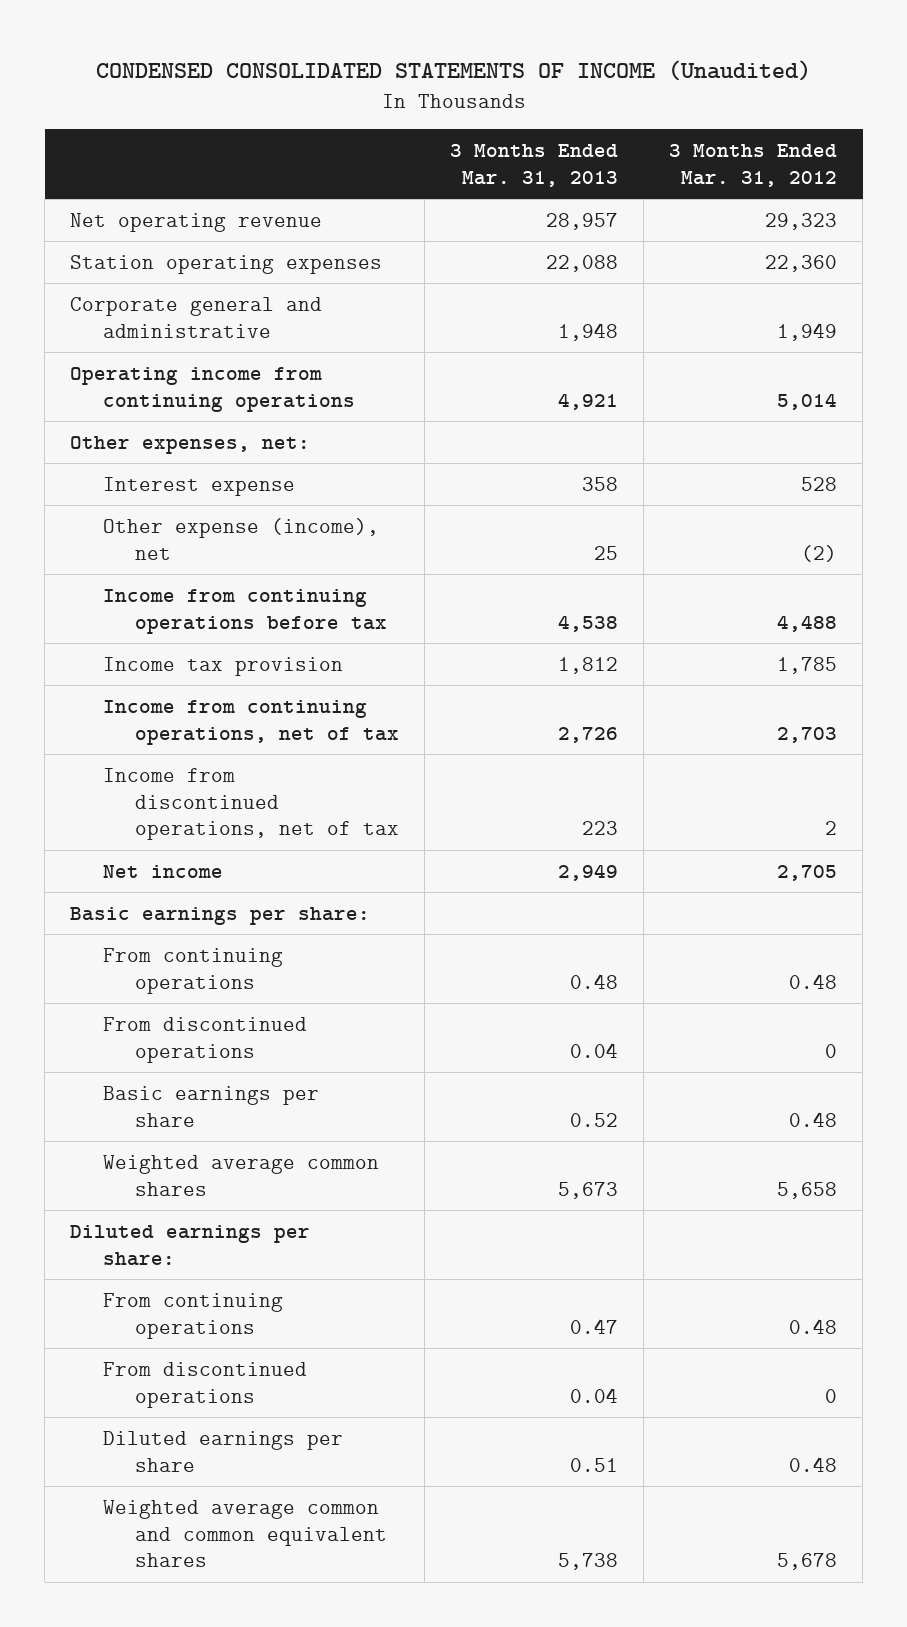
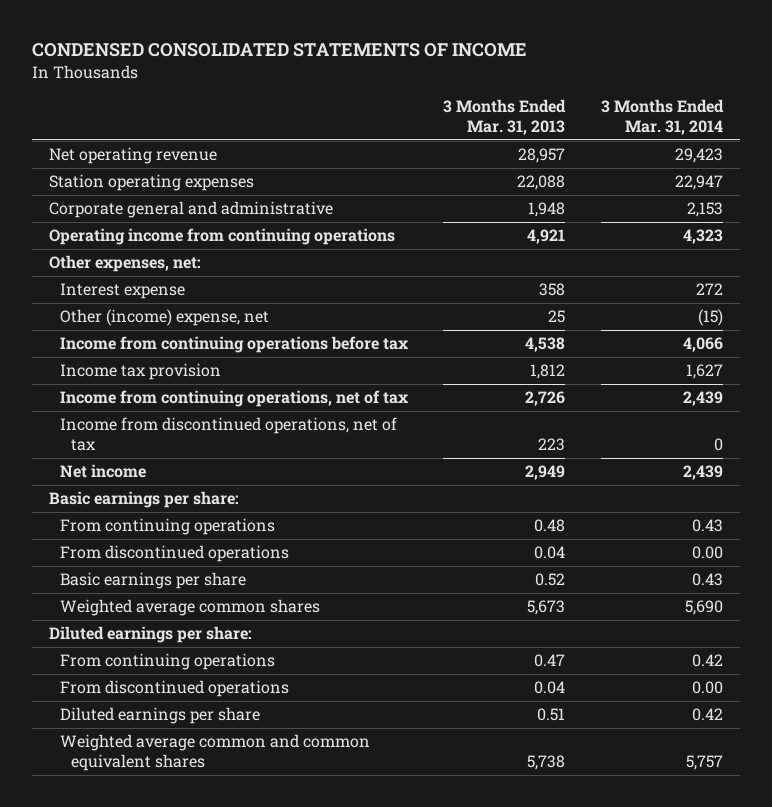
[95,60,811,82] CONDENSED CONSOLIDATED STATEMENTS OF INCOME (Unaudited) -> [31,43,527,58] CONDENSED CONSOLIDATED STATEMENTS OF INCOME
[669,143,838,187] 3 Months Ended Mar. 31, 2012 -> none
none -> [600,99,724,136] 3 Months Ended Mar. 31, 2014
[102,517,379,560] Other expense (income), net -> [60,309,270,327] Other (income) expense, net

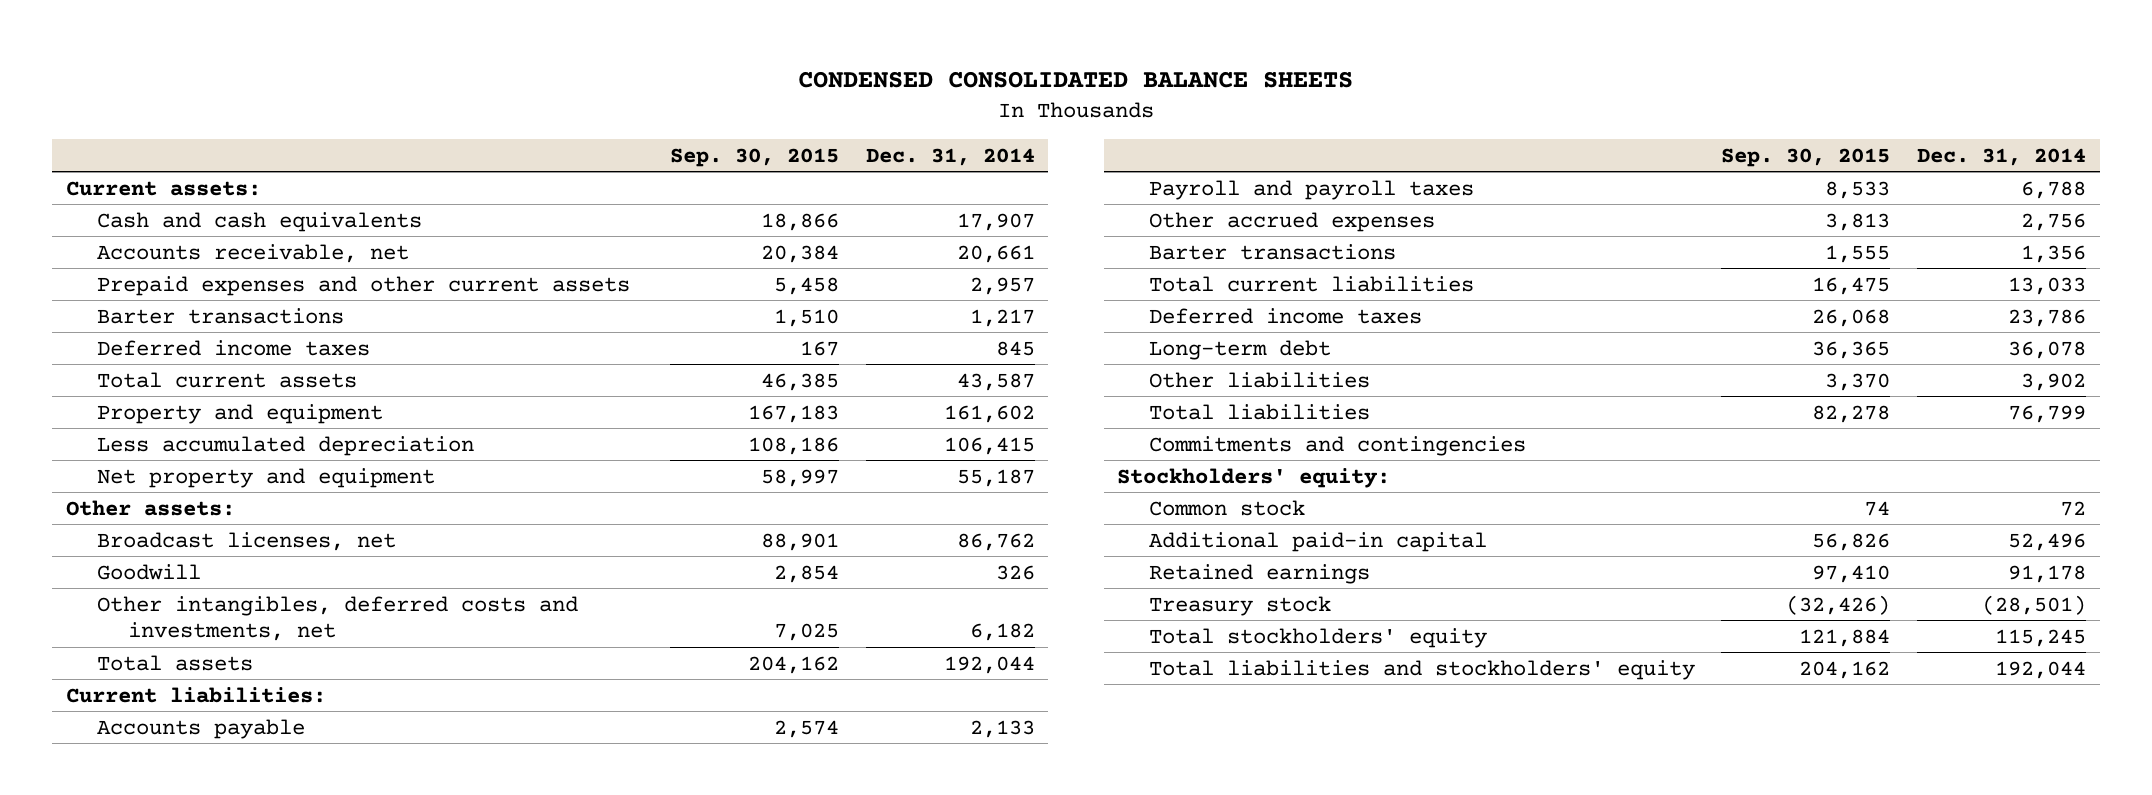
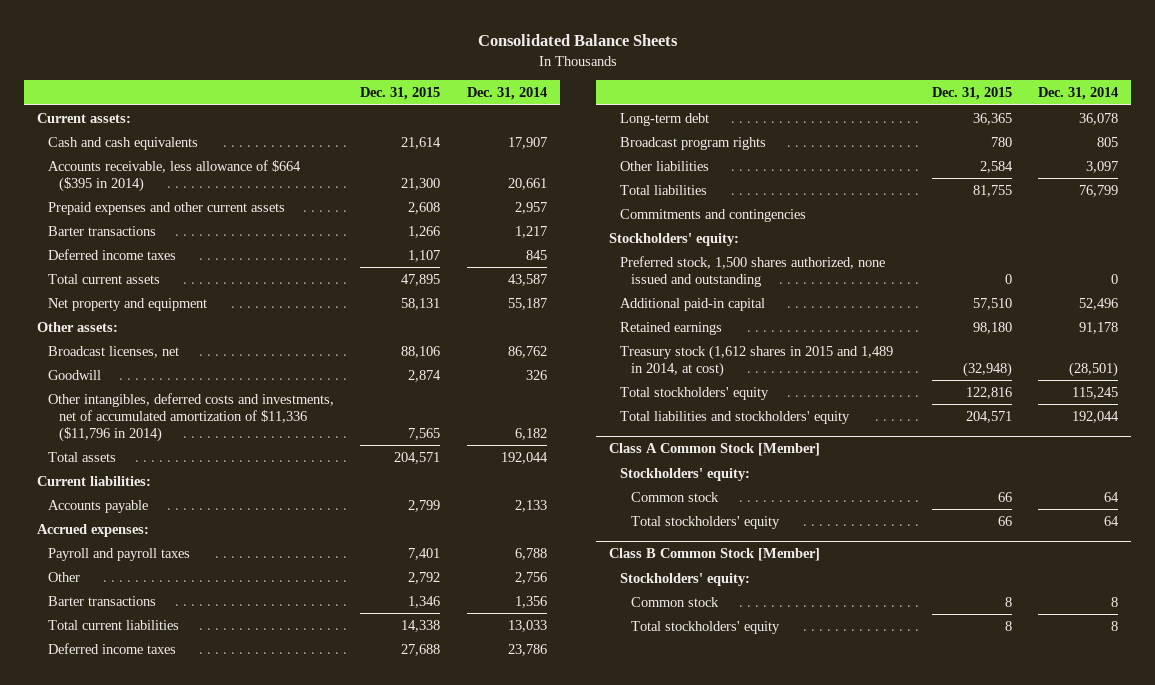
[797,70,1353,88] CONDENSED CONSOLIDATED BALANCE SHEETS -> [477,34,678,47] Consolidated Balance Sheets
[669,147,839,167] Sep. 30, 2015 -> none
none -> [360,87,441,101] Dec. 31, 2015
[97,243,410,263] Accounts receivable, net -> [48,159,302,192] Accounts receivable, less allowance of $664 ($395 in 2014)
[97,403,384,424] Property and equipment -> none
[97,435,475,456] Less accumulated depreciation -> none
[97,595,579,642] Other intangibles, deferred costs and investments, net -> [48,392,335,442] Other intangibles, deferred costs and investments, net of accumulated amortization of $11,336 ($11,796 in 2014)
none -> [37,523,150,537] Accrued expenses:
[1148,211,1435,232] Other accrued expenses -> [48,571,81,582] Other
none -> [619,136,766,150] Broadcast program rights
[2021,372,2087,391] 3,902 -> [1086,160,1119,173] 3,097
[1148,499,1305,516] Common stock -> none
none -> [619,255,885,287] Preferred stock, 1,500 shares authorized, none issued and outstanding
[1148,595,1331,616] Treasury stock -> [619,344,893,377] Treasury stock (1,612 shares in 2015 and 1,489 in 2014, at cost)
none -> [608,443,820,457] Class A Common Stock [Member]
none -> [619,467,750,481] Stockholders' equity:
none -> [630,491,719,502] Common stock
none -> [630,515,780,529] Total stockholders' equity
none -> [608,548,820,562] Class B Common Stock [Member]
none -> [619,572,750,586] Stockholders' equity:
none -> [630,596,719,607] Common stock
none -> [630,620,780,634] Total stockholders' equity

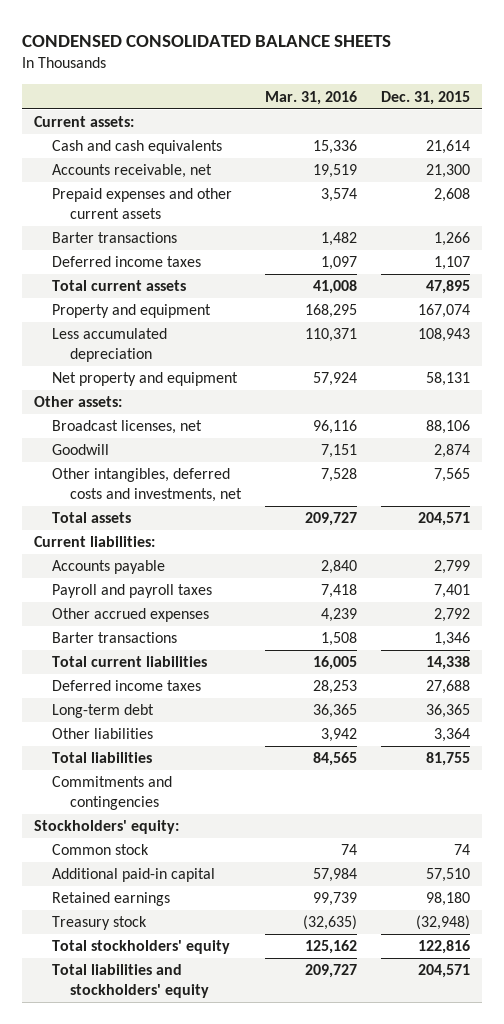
[477,34,678,47] Consolidated Balance Sheets -> [21,34,391,47] CONDENSED CONSOLIDATED BALANCE SHEETS
[466,87,547,101] Dec. 31, 2014 -> none
none -> [264,90,357,105] Mar. 31, 2016
[48,159,302,192] Accounts receivable, less allowance of $664 ($395 in 2014) -> [51,164,212,179] Accounts receivable, net
none -> [51,304,211,319] Property and equipment
none -> [51,328,167,362] Less accumulated depreciation
[48,392,335,442] Other intangibles, deferred costs and investments, net of accumulated amortization of $11,336 ($11,796 in 2014) -> [51,468,242,502] Other intangibles, deferred costs and investments, net
[37,523,150,537] Accrued expenses: -> none
[48,571,81,582] Other -> [51,608,209,623] Other accrued expenses
[619,136,766,150] Broadcast program rights -> none
[980,160,1014,173] 2,584 -> [434,728,471,743] 3,364
[619,255,885,287] Preferred stock, 1,500 shares authorized, none issued and outstanding -> none
none -> [51,844,149,856] Common stock
[619,344,893,377] Treasury stock (1,612 shares in 2015 and 1,489 in 2014, at cost) -> [51,916,147,931] Treasury stock
[608,443,820,457] Class A Common Stock [Member] -> none
[619,467,750,481] Stockholders' equity: -> none
[630,491,719,502] Common stock -> none
[630,515,780,529] Total stockholders' equity -> none
[608,548,820,562] Class B Common Stock [Member] -> none
[619,572,750,586] Stockholders' equity: -> none
[630,596,719,607] Common stock -> none
[630,620,780,634] Total stockholders' equity -> none

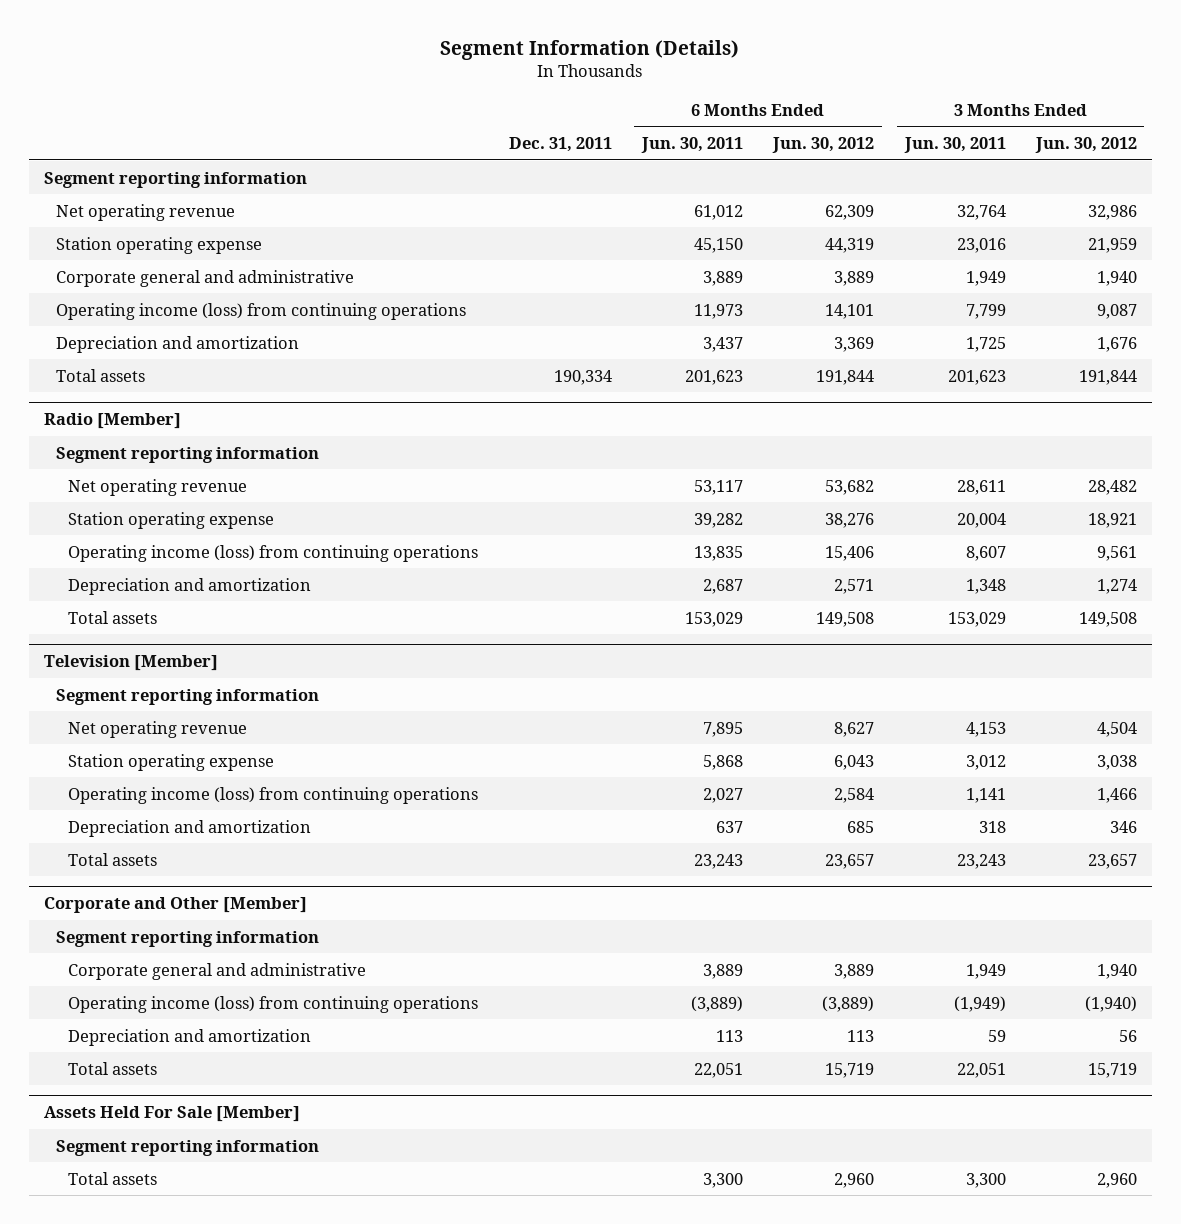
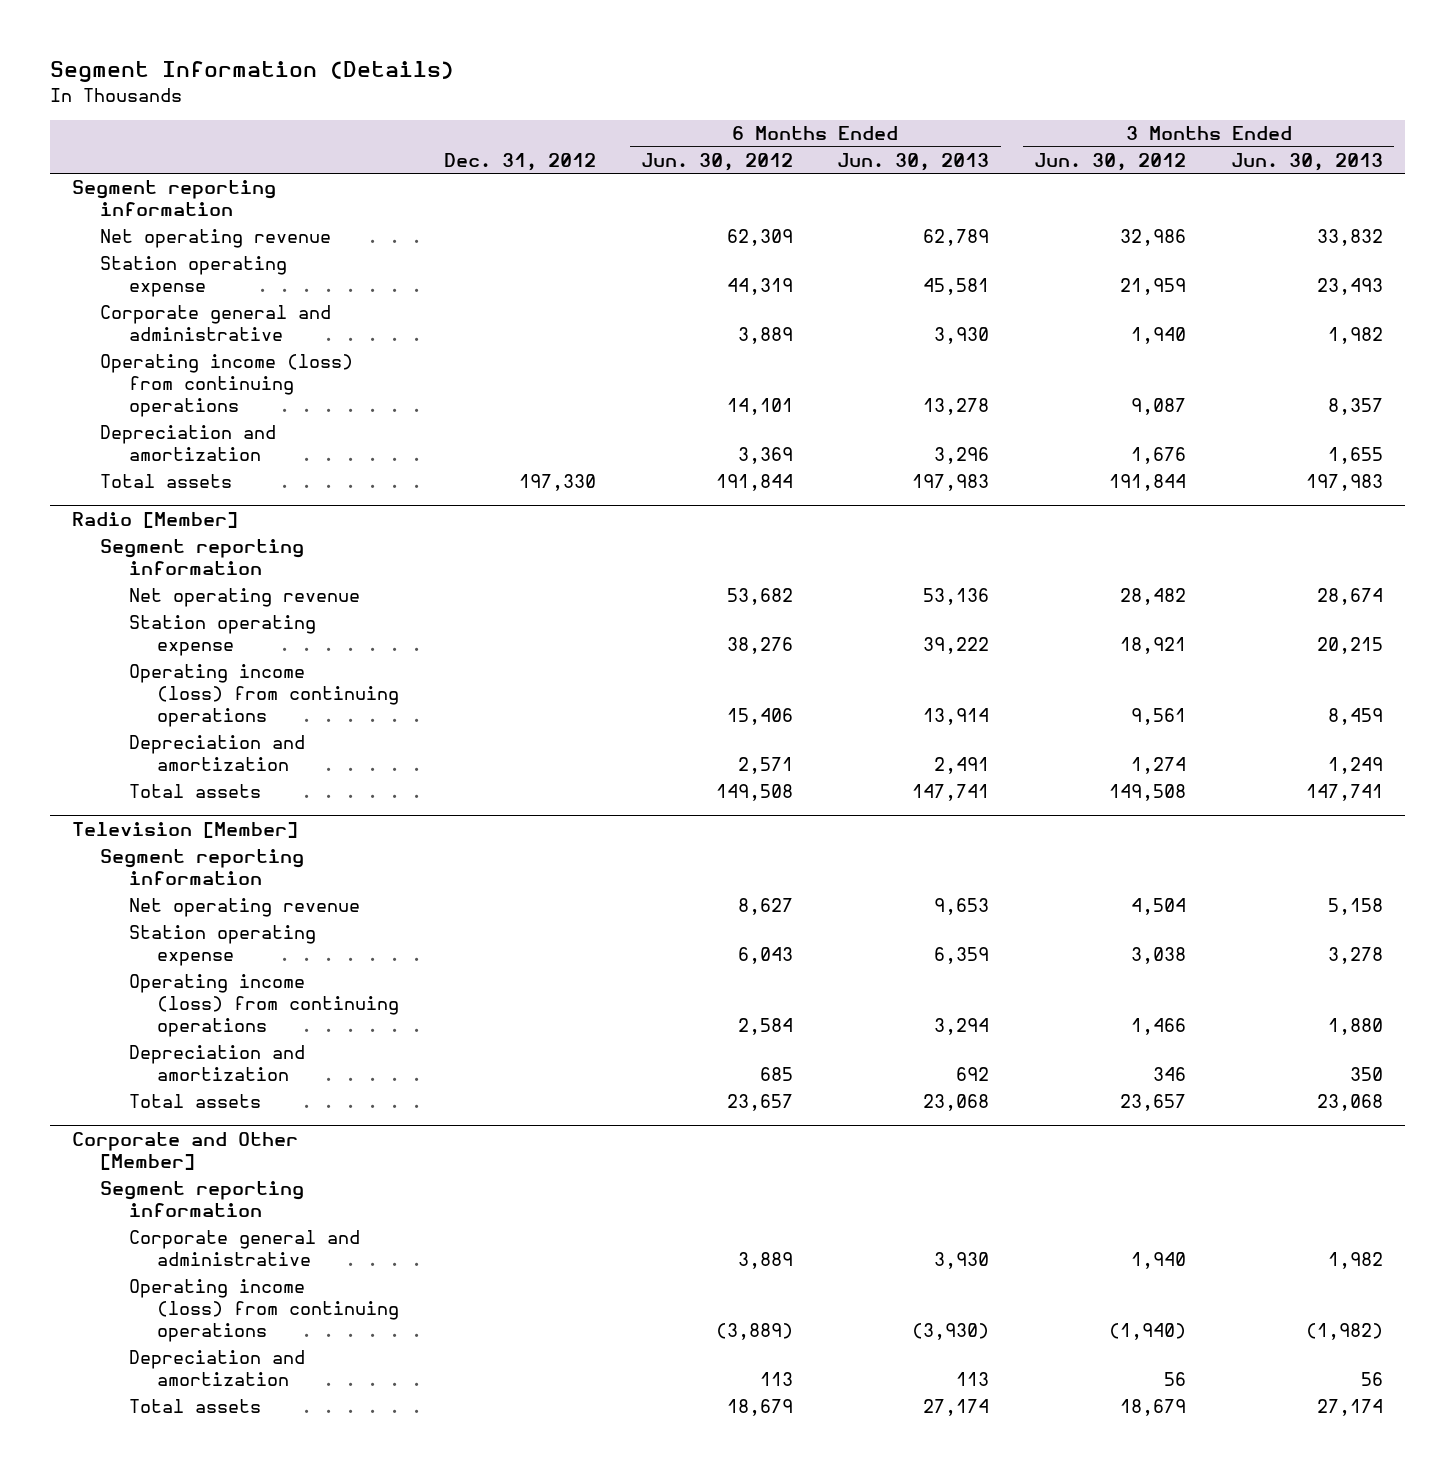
[508,137,612,153] Dec. 31, 2011 -> none
[640,137,743,154] Jun. 30, 2011 -> none
[903,137,1006,154] Jun. 30, 2011 -> none
none -> [444,152,597,171] Dec. 31, 2012
none -> [837,152,990,171] Jun. 30, 2013
none -> [1230,152,1383,171] Jun. 30, 2013
[44,1106,301,1123] Assets Held For Sale [Member] -> none
[56,1139,320,1156] Segment reporting information -> none
[68,1171,158,1185] Total assets -> none
[825,1062,875,1078] 15,719 -> [726,1399,793,1417] 18,679
[1087,1062,1137,1078] 15,719 -> [1120,1399,1187,1417] 18,679

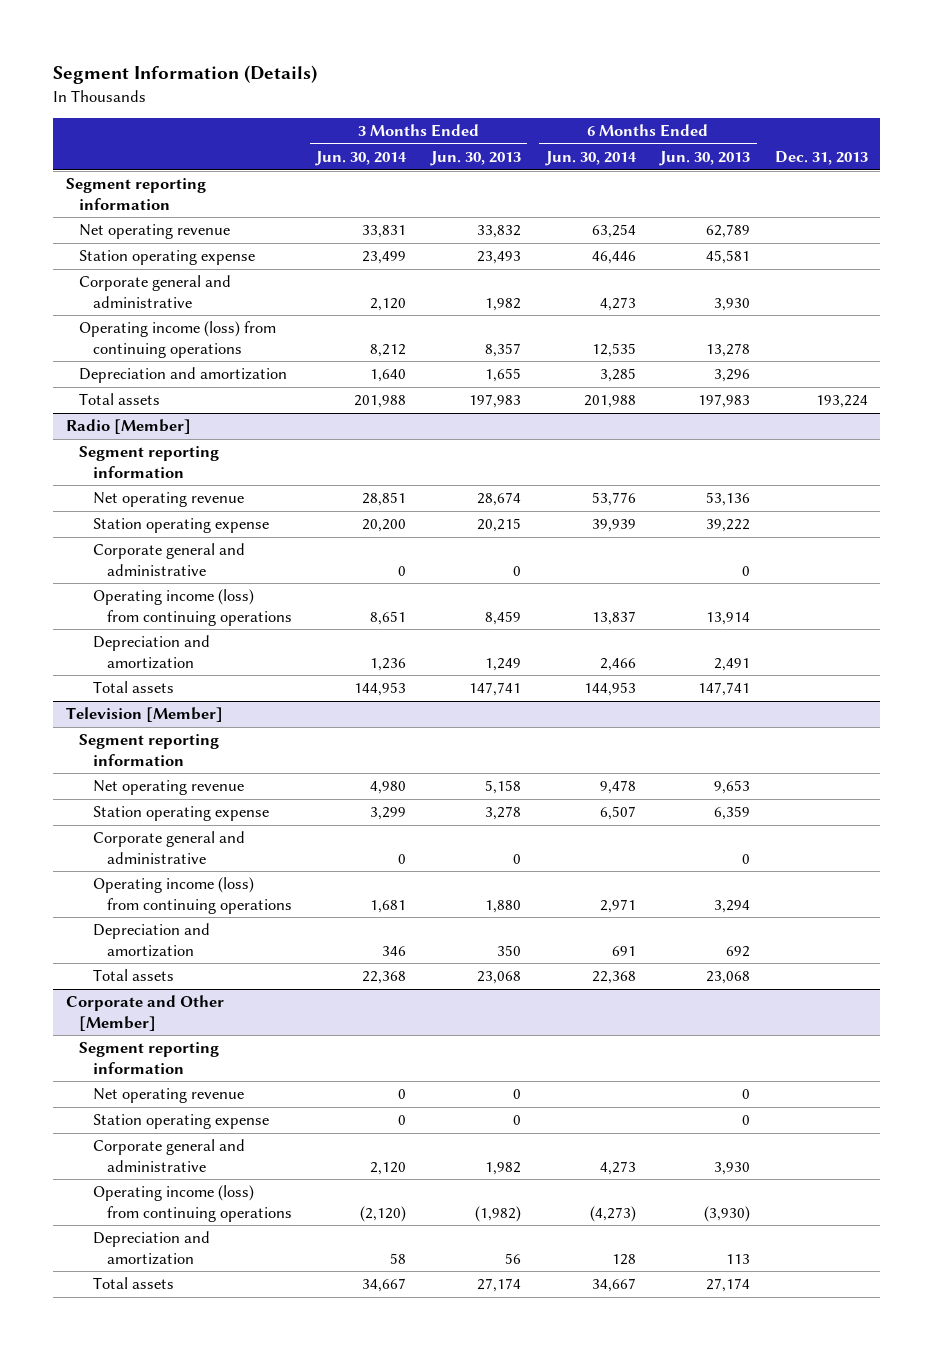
[444,152,597,171] Dec. 31, 2012 -> none
[640,152,793,171] Jun. 30, 2012 -> none
[1034,152,1187,171] Jun. 30, 2012 -> none
none -> [315,151,408,167] Jun. 30, 2014
none -> [544,151,637,167] Jun. 30, 2014
none -> [775,151,869,166] Dec. 31, 2013
none -> [92,543,245,576] Corporate general and administrative
none -> [92,831,245,864] Corporate general and administrative
none -> [92,1088,244,1104] Net operating revenue
none -> [92,1114,269,1130] Station operating expense

